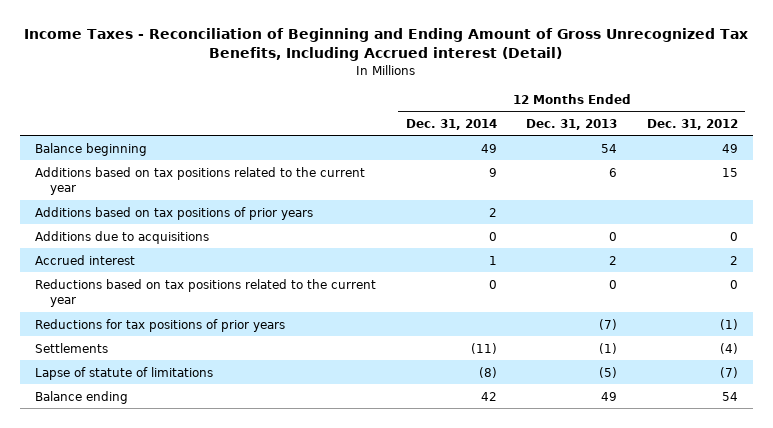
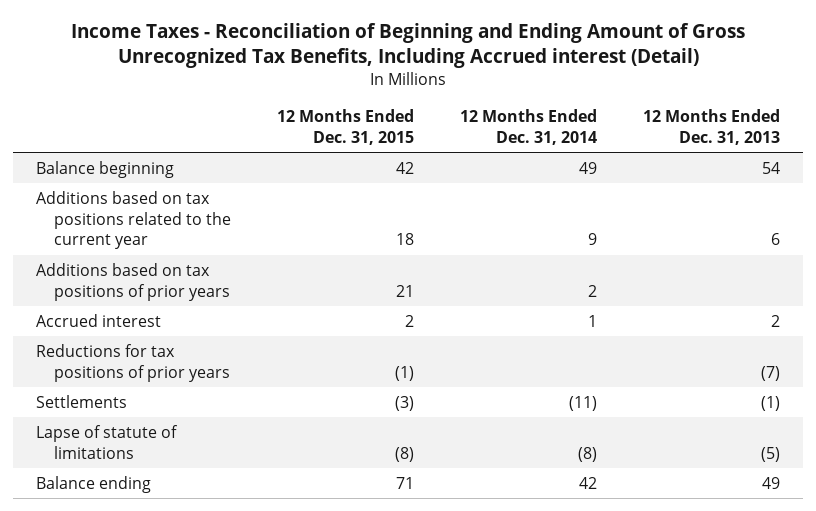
[646,118,738,130] Dec. 31, 2012 -> none
none -> [276,109,414,146] 12 Months Ended Dec. 31, 2015
[34,230,209,244] Additions due to acquisitions -> none
[34,278,376,307] Reductions based on tax positions related to the current year -> none

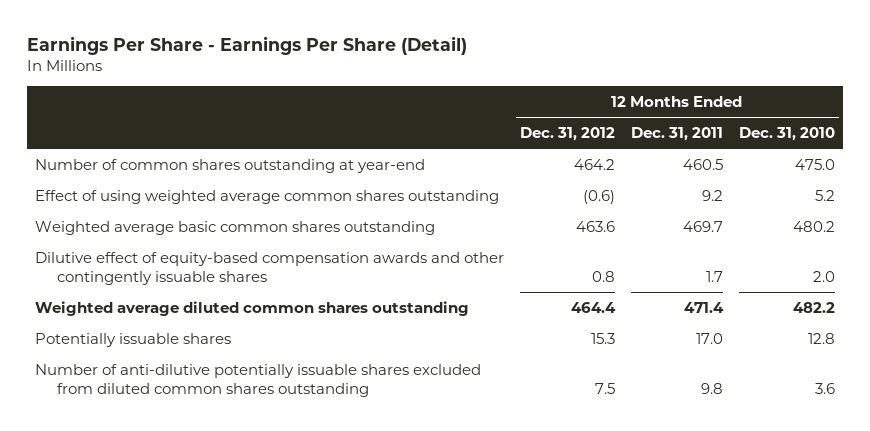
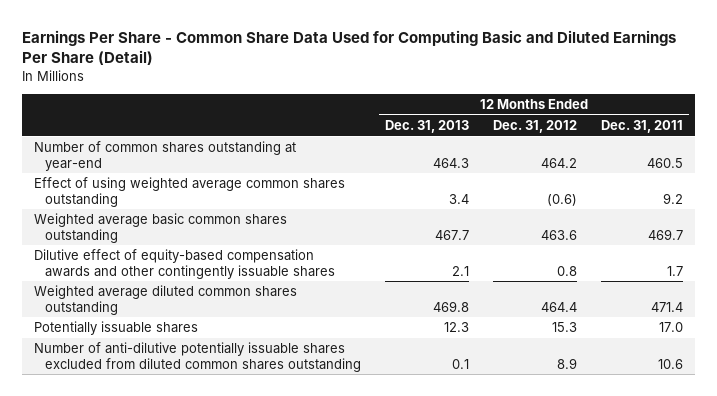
[27,35,468,55] Earnings Per Share - Earnings Per Share (Detail) -> [22,29,677,66] Earnings Per Share - Common Share Data Used for Computing Basic and Diluted Earnings Per Share (Detail)
[738,127,835,142] Dec. 31, 2010 -> none
none -> [385,119,470,133] Dec. 31, 2013
[595,383,616,395] 7.5 -> [556,357,577,369] 8.9
[700,383,723,395] 9.8 -> [657,358,683,369] 10.6

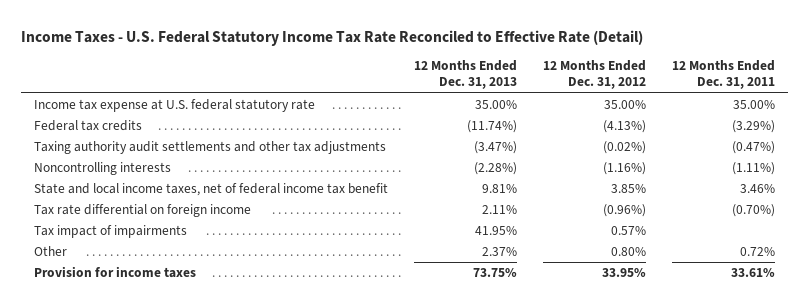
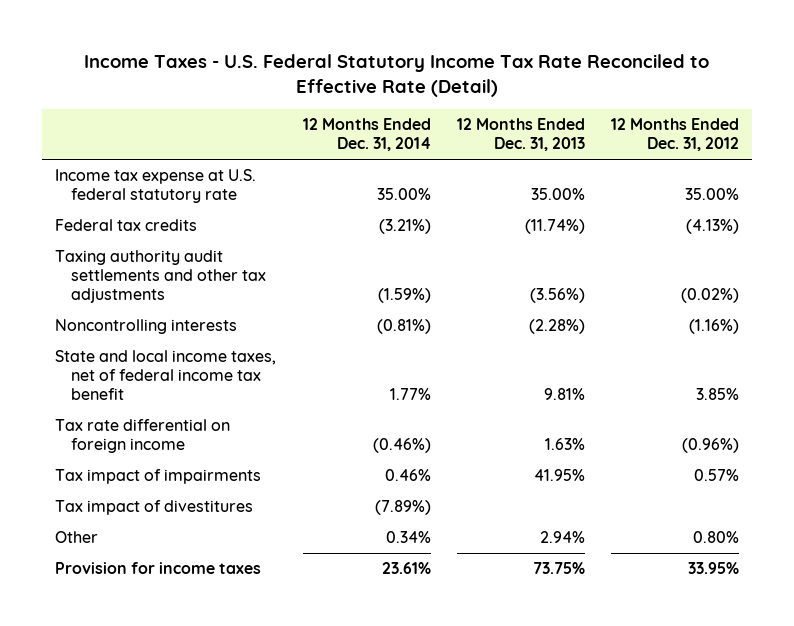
[671,60,775,90] 12 Months Ended Dec. 31, 2011 -> none
none -> [302,118,431,152] 12 Months Ended Dec. 31, 2014
[473,141,517,155] (3.47%) -> [529,287,585,303] (3.56%)
[481,205,517,215] 2.11% -> [544,438,585,451] 1.63%
none -> [55,500,254,516] Tax impact of divestitures
[481,247,517,257] 2.37% -> [539,531,585,544] 2.94%

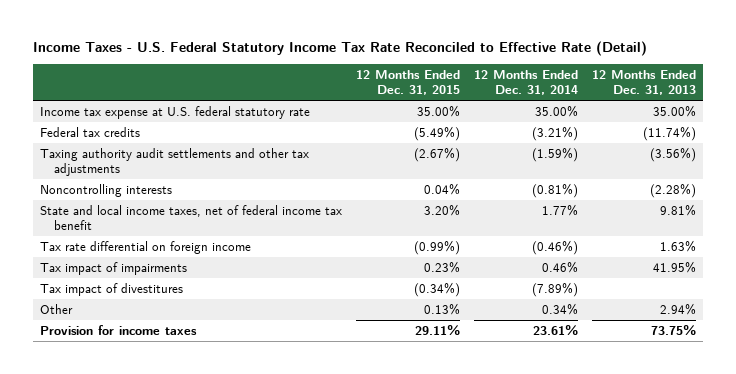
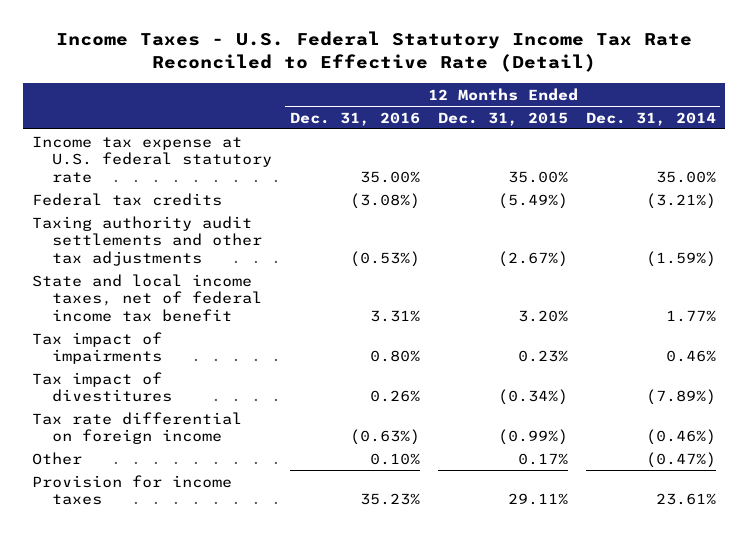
[591,70,696,95] 12 Months Ended Dec. 31, 2013 -> none
none -> [289,111,420,126] Dec. 31, 2016
[39,183,172,197] Noncontrolling interests -> none
[39,240,251,254] Tax rate differential on foreign income -> [31,411,242,445] Tax rate differential on foreign income
[423,302,460,315] 0.13% -> [517,452,568,465] 0.17%
[541,302,578,315] 0.34% -> [645,451,716,468] (0.47%)

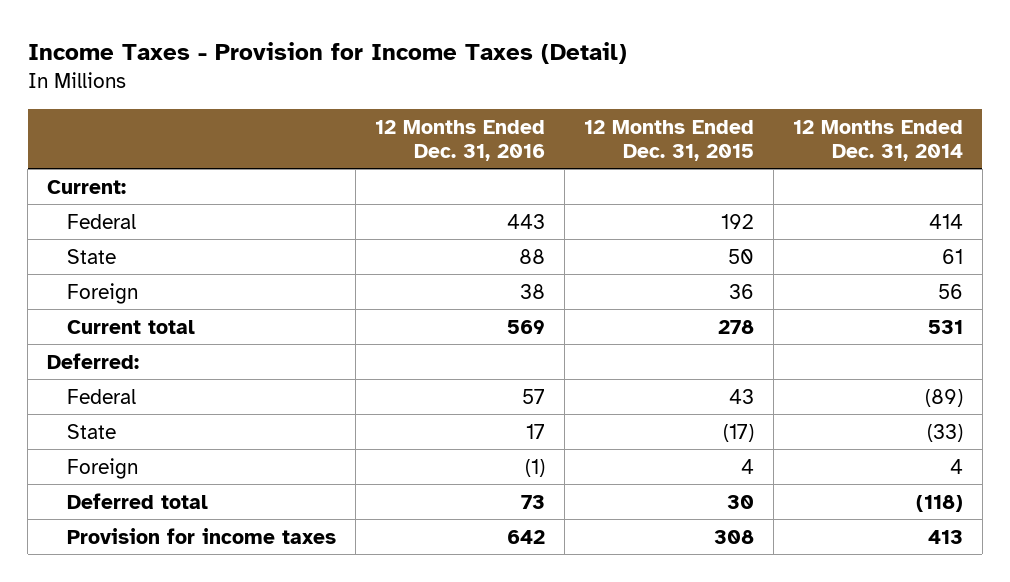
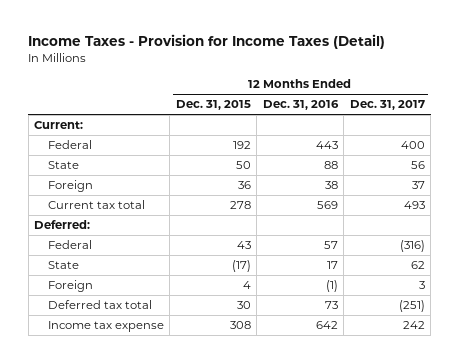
[792,119,963,161] 12 Months Ended Dec. 31, 2014 -> none
none -> [349,100,425,111] Dec. 31, 2017
[66,319,195,334] Current total -> [47,200,145,210] Current tax total
[66,492,208,509] Deferred total -> [47,300,152,310] Deferred tax total
[66,527,336,544] Provision for income taxes -> [47,321,164,333] Income tax expense

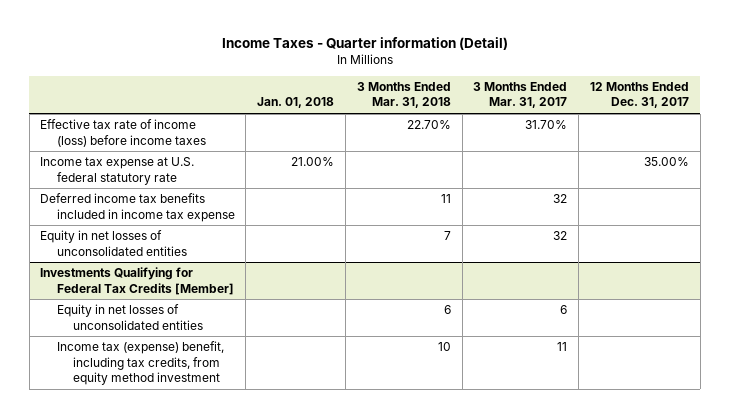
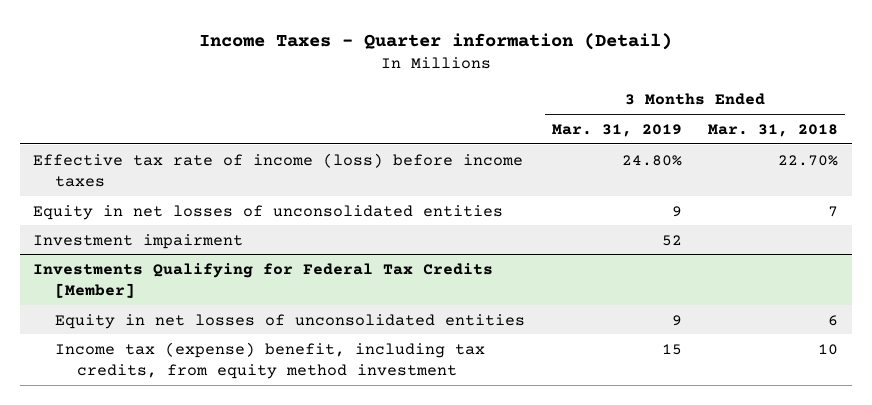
[257,97,335,109] Jan. 01, 2018 -> none
[473,82,568,109] 3 Months Ended Mar. 31, 2017 -> none
[590,82,690,109] 12 Months Ended Dec. 31, 2017 -> none
none -> [551,123,682,137] Mar. 31, 2019
[40,157,195,185] Income tax expense at U.S. federal statutory rate -> none
[40,193,235,222] Deferred income tax benefits included in income tax expense -> none
none -> [33,233,244,249] Investment impairment

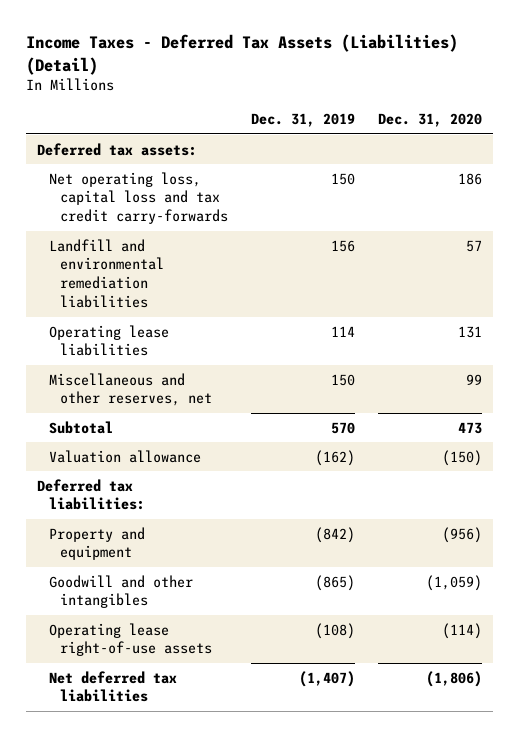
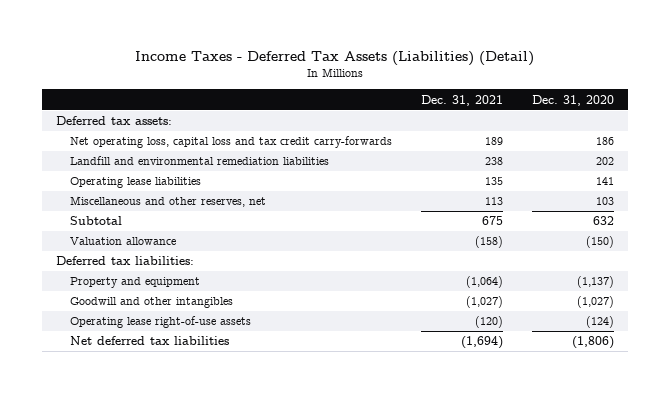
[250,113,355,128] Dec. 31, 2019 -> none
none -> [420,94,503,106] Dec. 31, 2021
[465,239,482,252] 57 -> [595,157,614,166] 202
[457,325,482,338] 131 -> [595,177,614,186] 141
[465,373,482,385] 99 -> [595,197,614,206] 103
[457,421,482,434] 473 -> [592,216,614,226] 632
[441,526,482,543] (956) -> [576,276,614,289] (1,137)
[425,574,482,591] (1,059) -> [576,296,614,309] (1,027)
[441,622,482,639] (114) -> [585,316,614,329] (124)

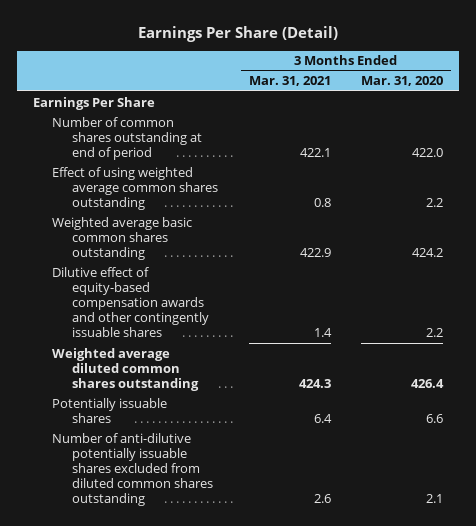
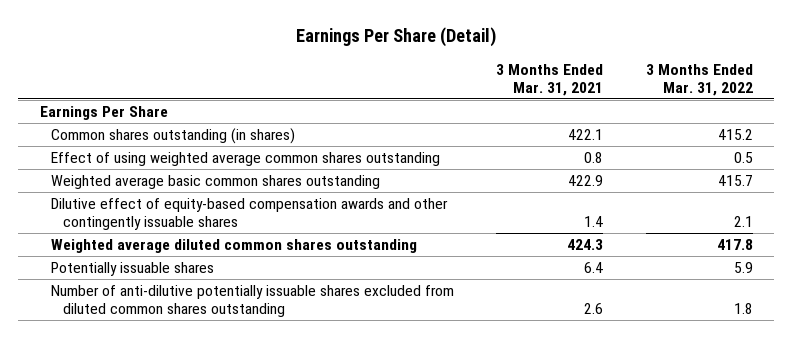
[361,76,444,87] Mar. 31, 2020 -> none
none -> [645,63,753,96] 3 Months Ended Mar. 31, 2022
[52,116,202,160] Number of common shares outstanding at end of period -> [51,127,296,144] Common shares outstanding (in shares)

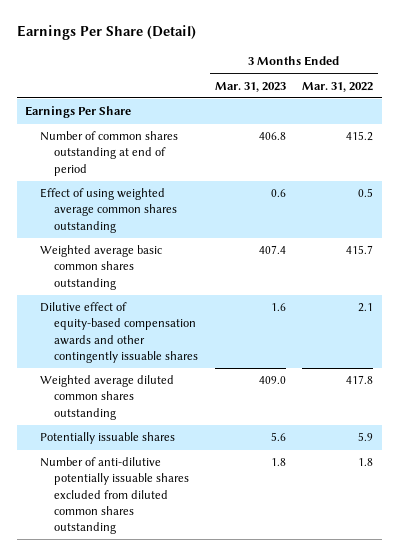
[496,63,604,96] 3 Months Ended Mar. 31, 2021 -> none
none -> [214,81,286,92] Mar. 31, 2023
[51,127,296,144] Common shares outstanding (in shares) -> [39,131,178,176] Number of common shares outstanding at end of period

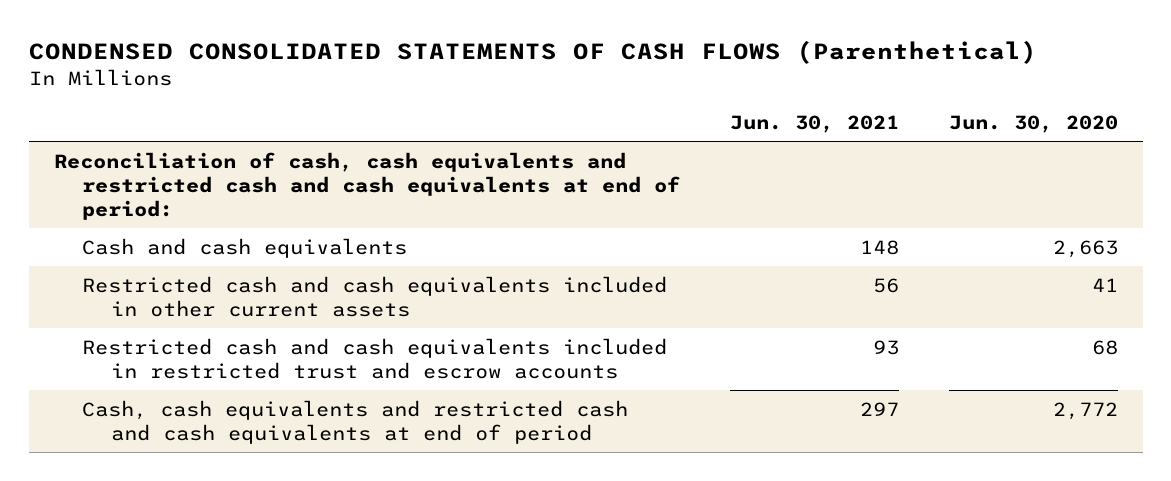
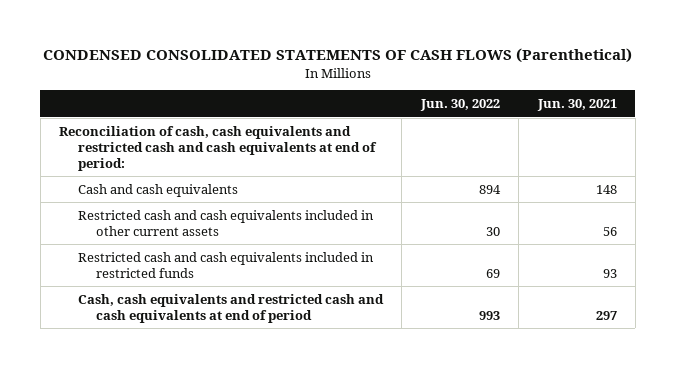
[948,115,1118,134] Jun. 30, 2020 -> none
none -> [419,99,500,112] Jun. 30, 2022
[82,337,668,379] Restricted cash and cash equivalents included in restricted trust and escrow accounts -> [77,251,374,278] Restricted cash and cash equivalents included in restricted funds

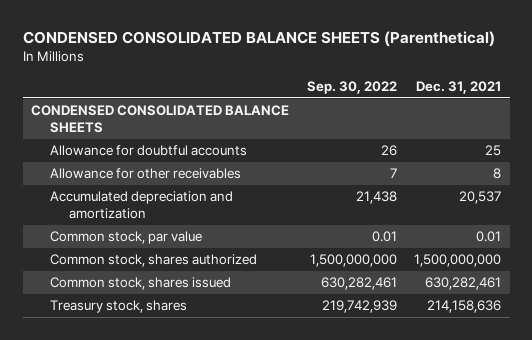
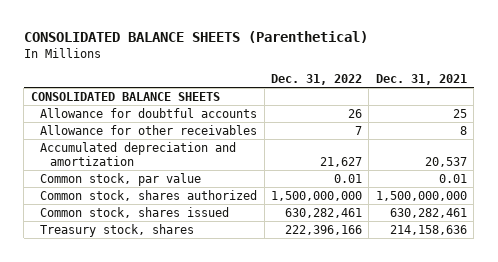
[22,31,495,48] CONDENSED CONSOLIDATED BALANCE SHEETS (Parenthetical) -> [23,31,368,44] CONSOLIDATED BALANCE SHEETS (Parenthetical)
[306,80,397,94] Sep. 30, 2022 -> none
none -> [270,73,362,85] Dec. 31, 2022
[31,105,290,133] CONDENSED CONSOLIDATED BALANCE SHEETS -> [30,92,220,102] CONSOLIDATED BALANCE SHEETS

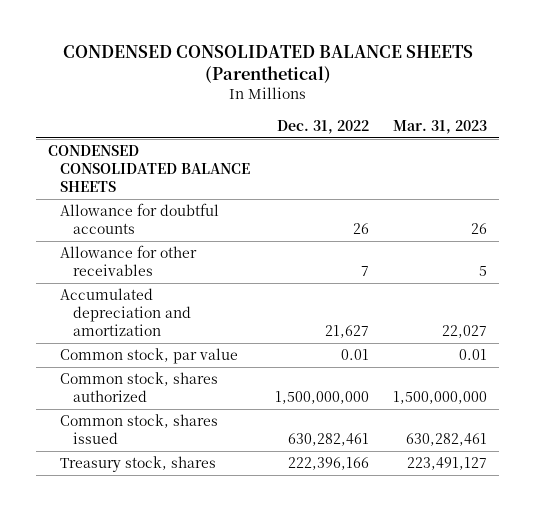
[23,31,368,44] CONSOLIDATED BALANCE SHEETS (Parenthetical) -> [62,45,473,84] CONDENSED CONSOLIDATED BALANCE SHEETS (Parenthetical)
[375,73,467,85] Dec. 31, 2021 -> none
none -> [392,119,487,134] Mar. 31, 2023
[30,92,220,102] CONSOLIDATED BALANCE SHEETS -> [48,145,251,193] CONDENSED CONSOLIDATED BALANCE SHEETS

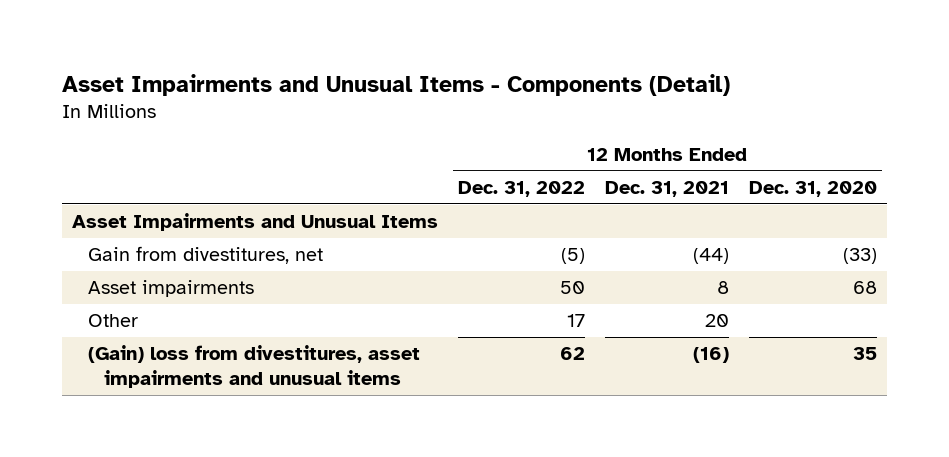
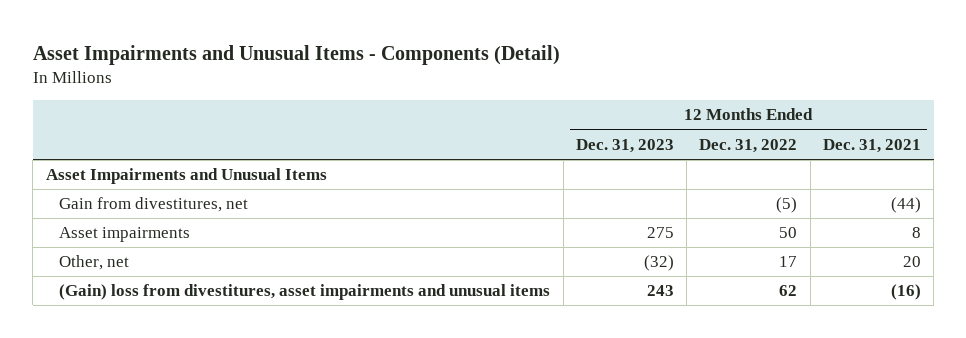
[748,180,877,197] Dec. 31, 2020 -> none
none -> [575,138,674,153] Dec. 31, 2023
[87,314,138,328] Other -> [59,255,130,271] Other, net

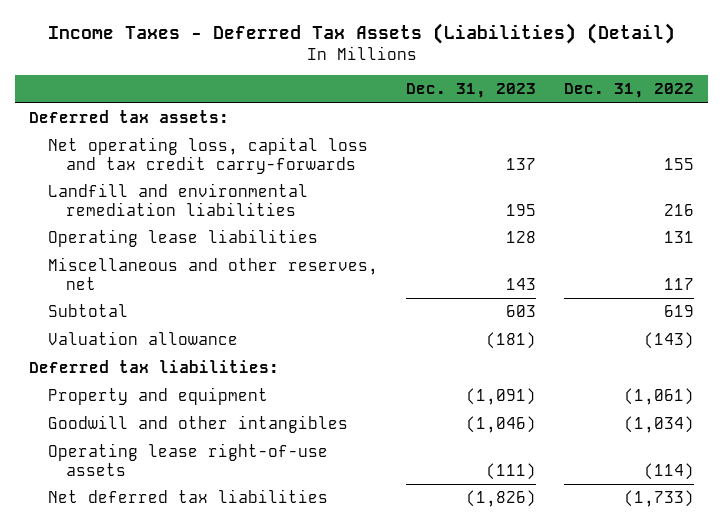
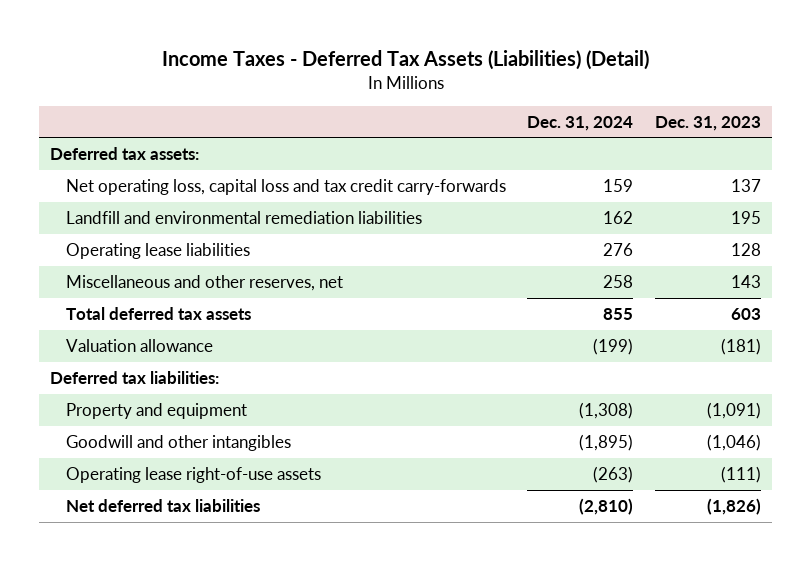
[563,83,694,99] Dec. 31, 2022 -> none
none -> [527,115,634,131] Dec. 31, 2024
[47,304,128,318] Subtotal -> [65,306,251,320] Total deferred tax assets

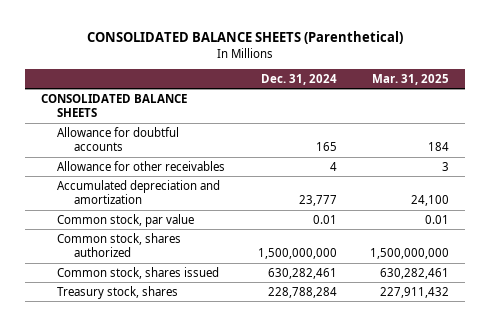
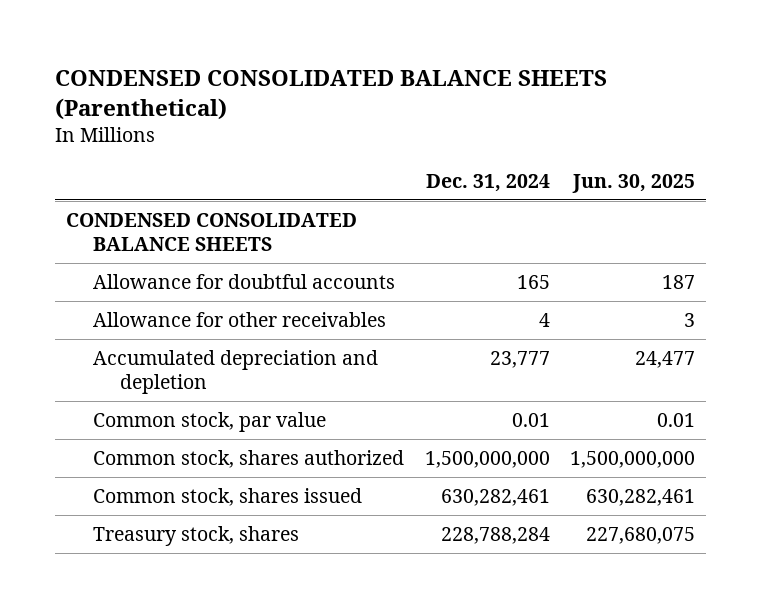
[86,31,403,45] CONSOLIDATED BALANCE SHEETS (Parenthetical) -> [55,69,608,120] CONDENSED CONSOLIDATED BALANCE SHEETS (Parenthetical)
[371,73,449,85] Mar. 31, 2025 -> none
none -> [572,173,696,193] Jun. 30, 2025
[40,93,187,118] CONSOLIDATED BALANCE SHEETS -> [65,213,357,252] CONDENSED CONSOLIDATED BALANCE SHEETS
[57,179,221,205] Accumulated depreciation and amortization -> [92,350,378,395] Accumulated depreciation and depletion

